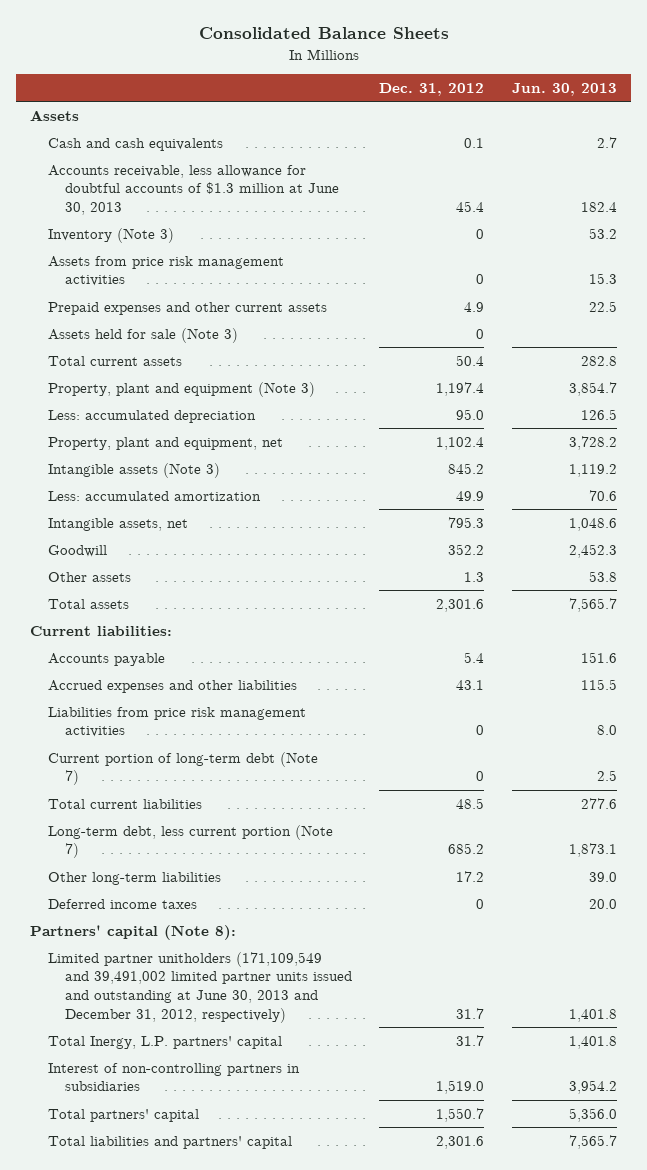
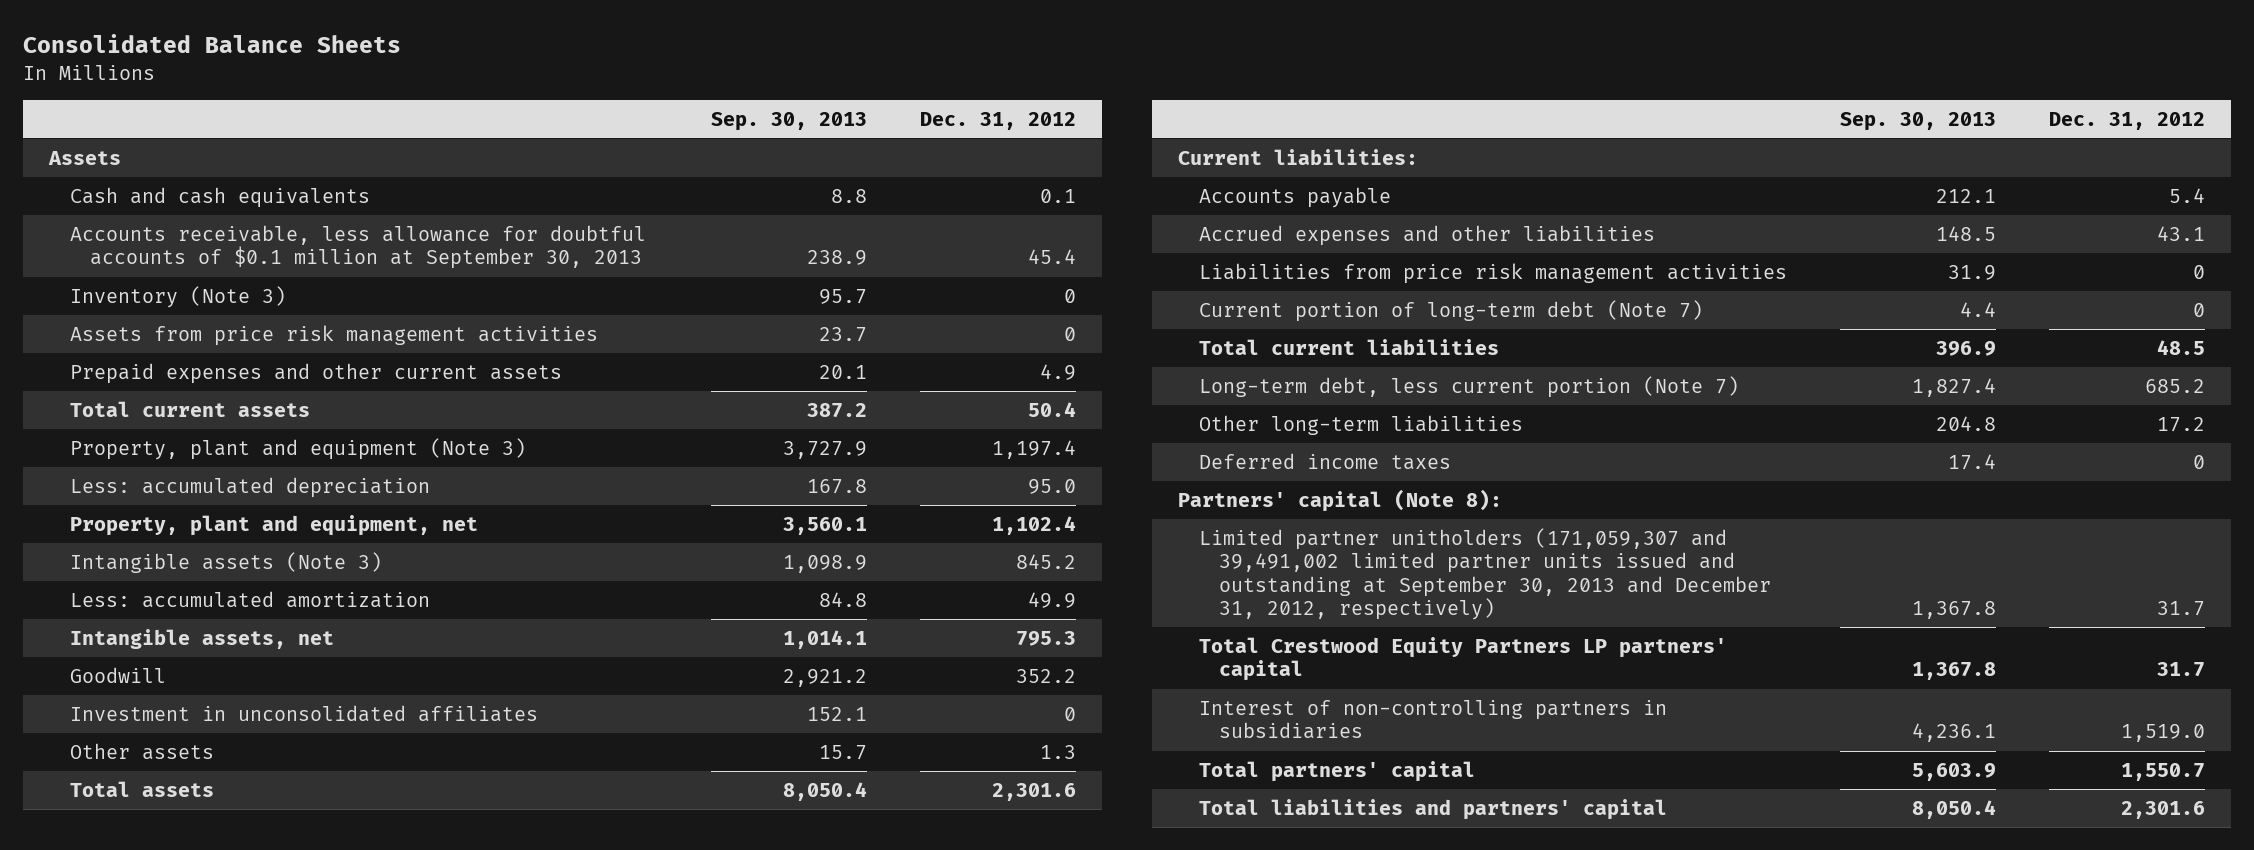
[512,82,618,96] Jun. 30, 2013 -> none
none -> [710,111,867,131] Sep. 30, 2013
[47,164,339,215] Accounts receivable, less allowance for doubtful accounts of $1.3 million at June 30, 2013 -> [69,225,646,270] Accounts receivable, less allowance for doubtful accounts of $0.1 million at September 30, 2013
[47,327,238,343] Assets held for sale (Note 3) -> none
none -> [69,705,538,723] Investment in unconsolidated affiliates
[47,951,352,1023] Limited partner unitholders (171,109,549 and 39,491,002 limited partner units issued and outstanding at June 30, 2013 and December 31, 2012, respectively) -> [1198,528,1772,621] Limited partner unitholders (171,059,307 and 39,491,002 limited partner units issued and outstanding at September 30, 2013 and December 31, 2012, respectively)
[47,1035,282,1049] Total Inergy, L.P. partners' capital -> [1198,637,1727,682] Total Crestwood Equity Partners LP partners' capital

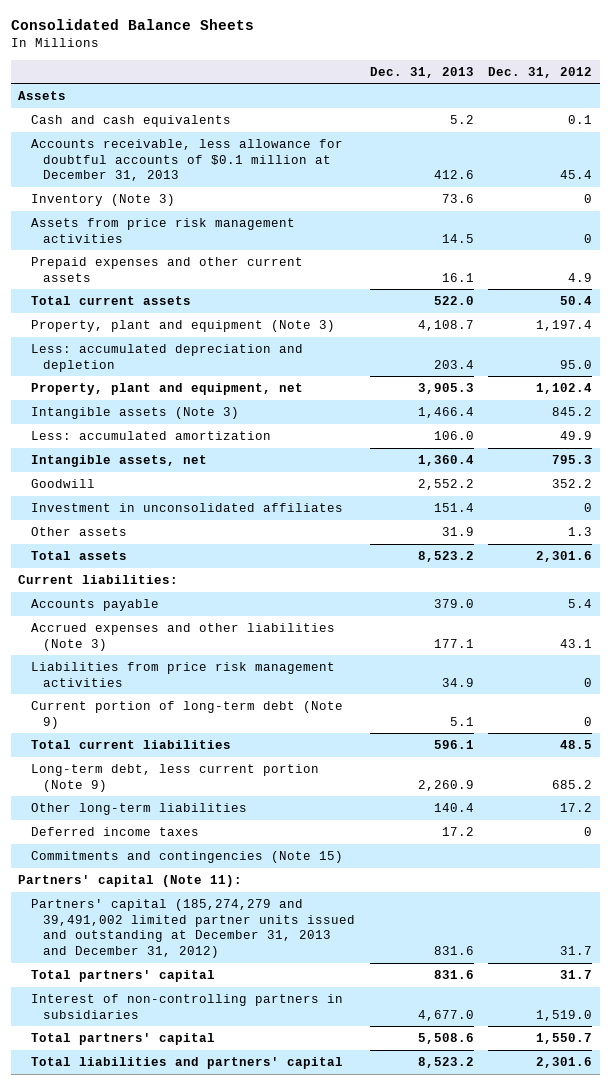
[710,111,867,131] Sep. 30, 2013 -> none
none -> [369,66,474,78] Dec. 31, 2013
[69,225,646,270] Accounts receivable, less allowance for doubtful accounts of $0.1 million at September 30, 2013 -> [30,138,343,182] Accounts receivable, less allowance for doubtful accounts of $0.1 million at December 31, 2013
[69,477,430,499] Less: accumulated depreciation -> [30,343,303,372] Less: accumulated depreciation and depletion
[1198,225,1655,247] Accrued expenses and other liabilities -> [30,622,335,651] Accrued expenses and other liabilities (Note 3)
[1198,300,1703,323] Current portion of long-term debt (Note 7) -> [30,700,343,729] Current portion of long-term debt (Note 9)
[1198,376,1739,399] Long-term debt, less current portion (Note 7) -> [30,763,319,792] Long-term debt, less current portion (Note 9)
none -> [30,850,343,863] Commitments and contingencies (Note 15)
[1178,489,1503,513] Partners' capital (Note 8): -> [18,874,243,887] Partners' capital (Note 11):
[1198,528,1772,621] Limited partner unitholders (171,059,307 and 39,491,002 limited partner units issued and outstanding at September 30, 2013 and December 31, 2012, respectively) -> [30,898,355,959] Partners' capital (185,274,279 and 39,491,002 limited partner units issued and outstanding at December 31, 2013 and December 31, 2012)
[1198,637,1727,682] Total Crestwood Equity Partners LP partners' capital -> [30,969,215,982] Total partners' capital

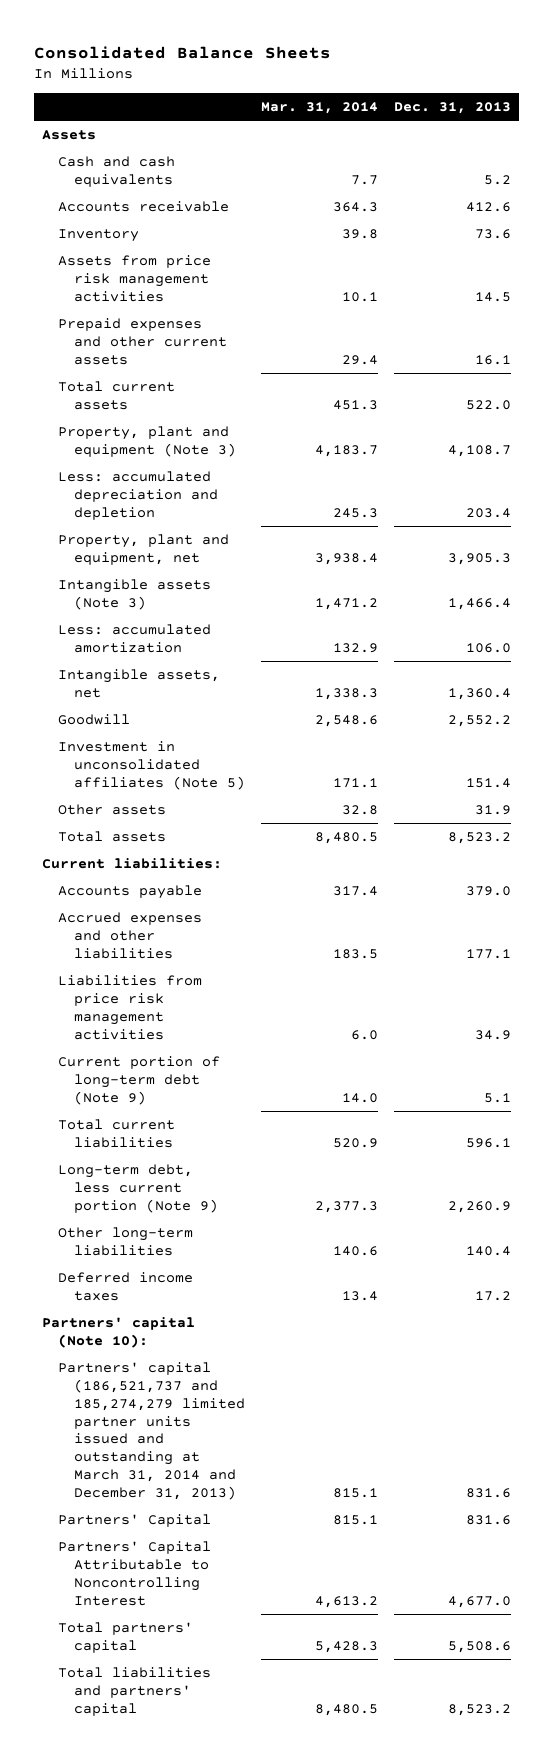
[488,66,593,78] Dec. 31, 2012 -> none
none -> [261,102,379,115] Mar. 31, 2014
[30,138,343,182] Accounts receivable, less allowance for doubtful accounts of $0.1 million at December 31, 2013 -> [58,200,230,212] Accounts receivable
[30,193,175,206] Inventory (Note 3) -> [58,228,140,242] Inventory
[30,502,343,512] Investment in unconsolidated affiliates -> [58,740,246,790] Investment in unconsolidated affiliates (Note 5)
[30,622,335,651] Accrued expenses and other liabilities (Note 3) -> [58,911,203,959] Accrued expenses and other liabilities
[30,850,343,863] Commitments and contingencies (Note 15) -> none
[18,874,243,887] Partners' capital (Note 11): -> [42,1316,196,1348] Partners' capital (Note 10):
[30,898,355,959] Partners' capital (185,274,279 and 39,491,002 limited partner units issued and outstanding at December 31, 2013 and December 31, 2012) -> [58,1361,246,1501] Partners' capital (186,521,737 and 185,274,279 limited partner units issued and outstanding at March 31, 2014 and December 31, 2013)
[30,969,215,982] Total partners' capital -> [58,1513,212,1527] Partners' Capital
[30,993,343,1019] Interest of non-controlling partners in subsidiaries -> [58,1540,212,1606] Partners' Capital Attributable to Noncontrolling Interest

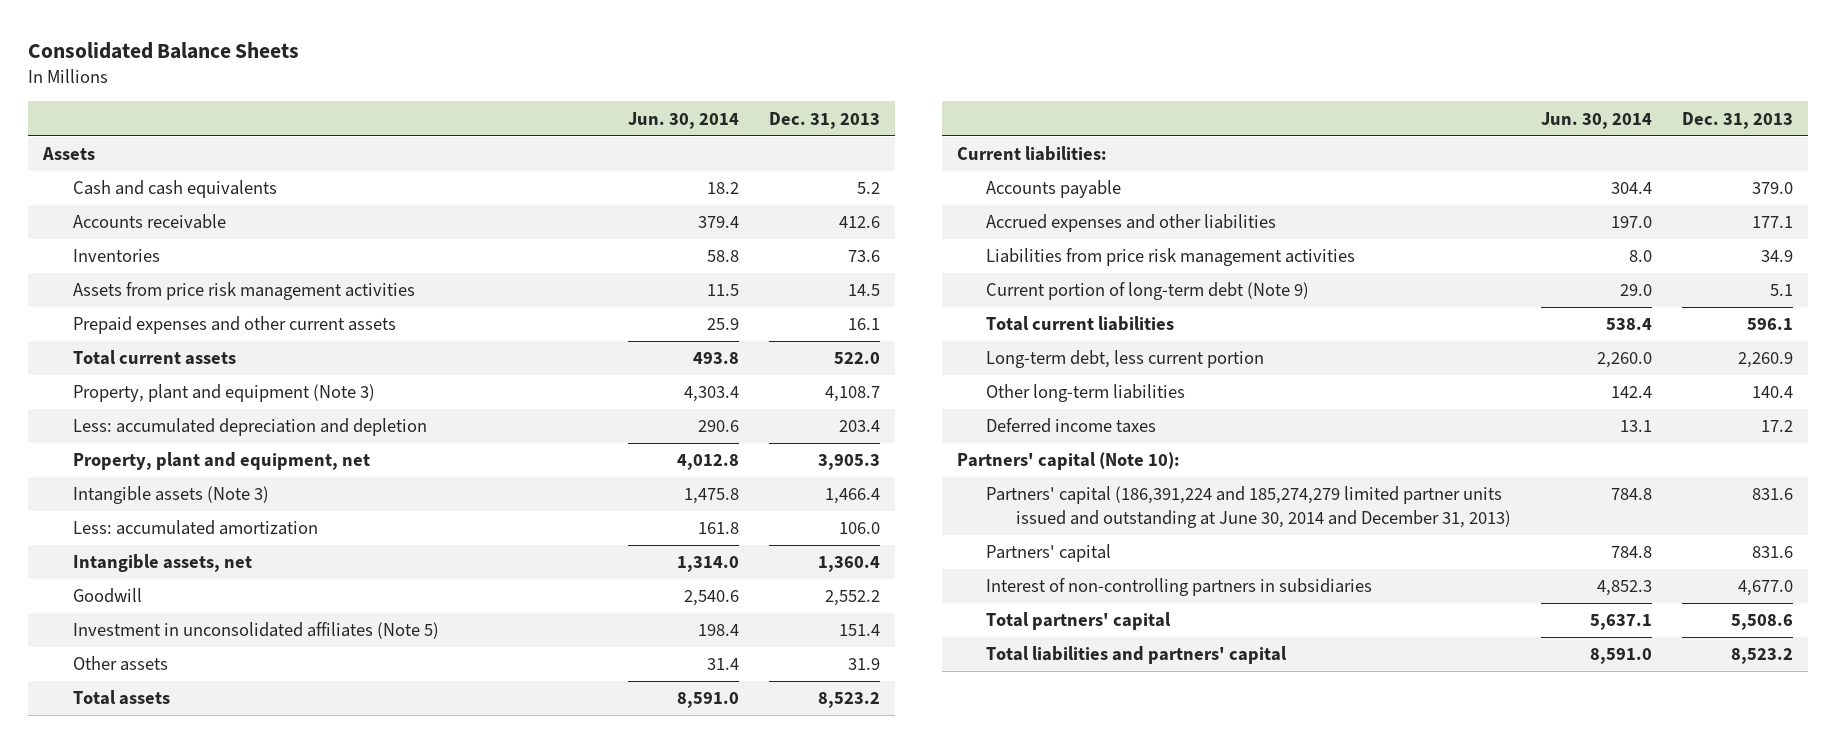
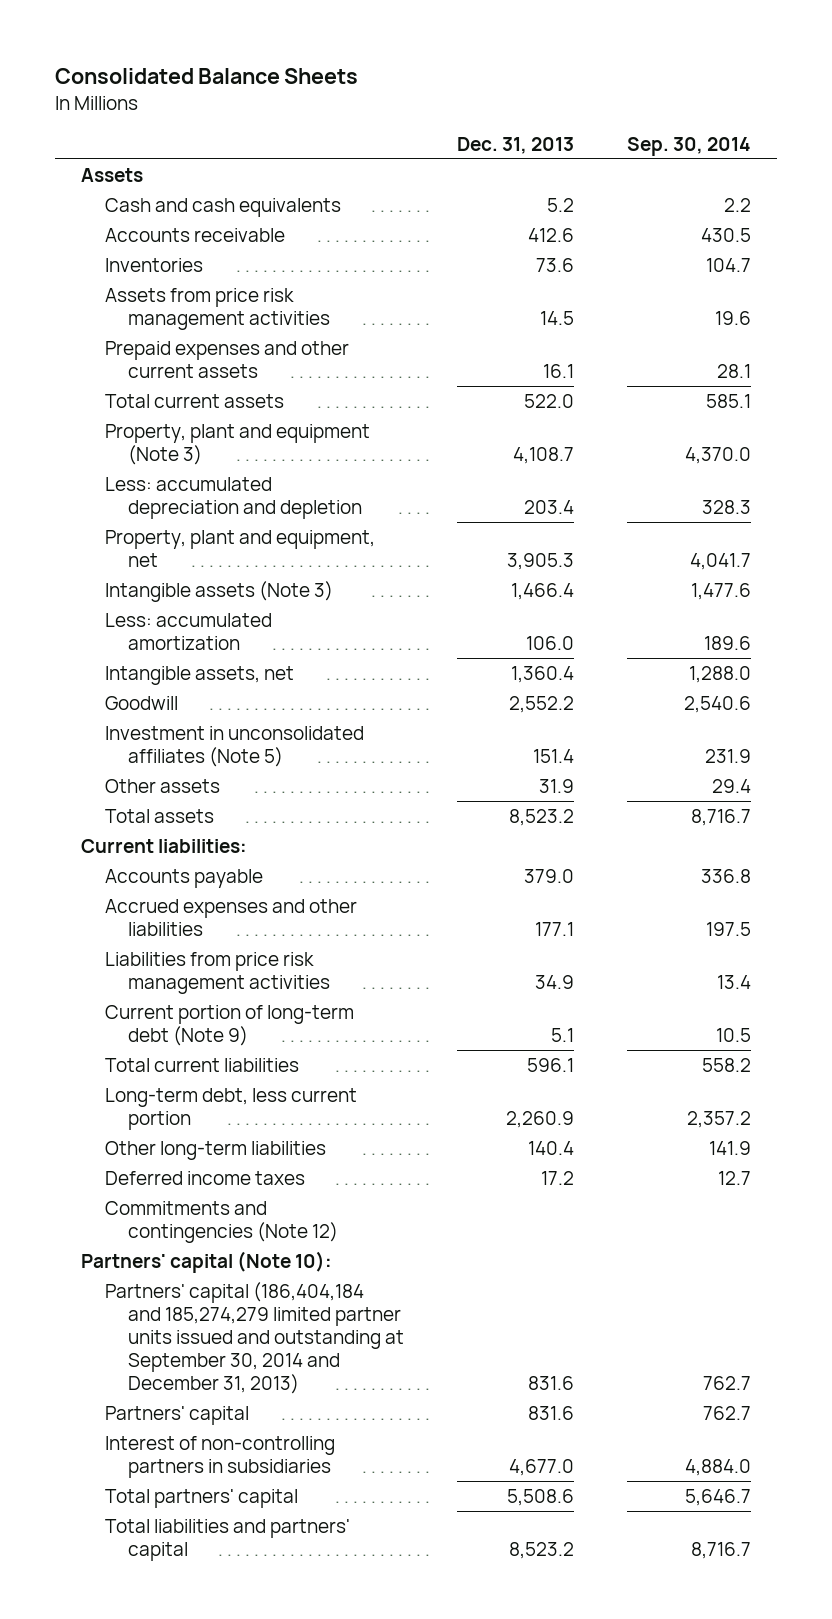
[627,111,739,129] Jun. 30, 2014 -> none
none -> [626,136,751,156] Sep. 30, 2014
none -> [104,1200,338,1243] Commitments and contingencies (Note 12)
[986,486,1512,528] Partners' capital (186,391,224 and 185,274,279 limited partner units issued and outstanding at June 30, 2014 and December 31, 2013) -> [104,1281,404,1394] Partners' capital (186,404,184 and 185,274,279 limited partner units issued and outstanding at September 30, 2014 and December 31, 2013)

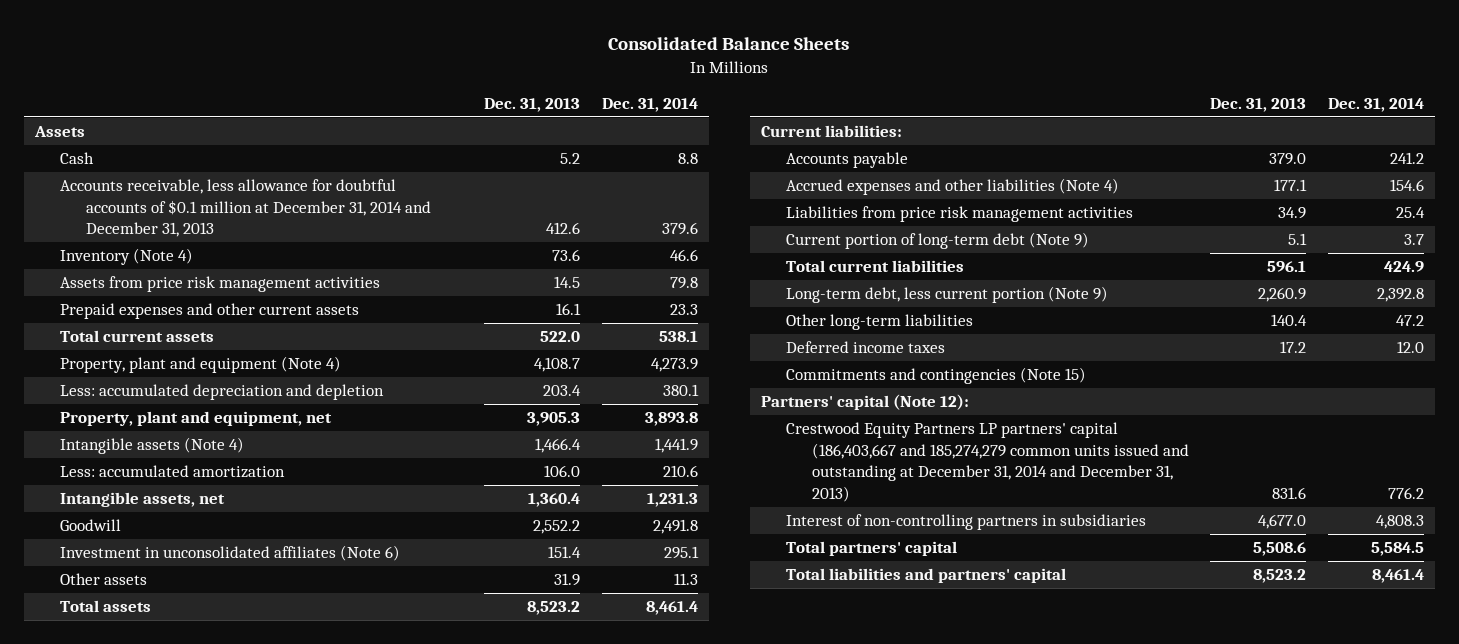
[626,136,751,156] Sep. 30, 2014 -> none
none -> [601,97,698,112] Dec. 31, 2014
[104,197,341,217] Cash and cash equivalents -> [60,152,95,165] Cash
[104,227,285,242] Accounts receivable -> [60,179,431,238] Accounts receivable, less allowance for doubtful accounts of $0.1 million at December 31, 2014 and December 31, 2013
[104,257,203,272] Inventories -> [60,248,194,266] Inventory (Note 4)
[104,423,370,465] Property, plant and equipment (Note 3) -> [60,356,342,374] Property, plant and equipment (Note 4)
[104,580,333,602] Intangible assets (Note 3) -> [60,437,245,455] Intangible assets (Note 4)
[104,725,364,767] Investment in unconsolidated affiliates (Note 5) -> [60,545,401,562] Investment in unconsolidated affiliates (Note 6)
[104,898,357,936] Accrued expenses and other liabilities -> [786,178,1120,196] Accrued expenses and other liabilities (Note 4)
[104,1087,357,1130] Long-term debt, less current portion -> [786,286,1109,304] Long-term debt, less current portion (Note 9)
[104,1405,249,1425] Partners' capital -> none
[104,1200,338,1243] Commitments and contingencies (Note 12) -> [786,367,1087,385] Commitments and contingencies (Note 15)
[81,1250,333,1273] Partners' capital (Note 10): -> [761,394,970,411] Partners' capital (Note 12):
[104,1281,404,1394] Partners' capital (186,404,184 and 185,274,279 limited partner units issued and outstanding at September 30, 2014 and December 31, 2013) -> [786,422,1189,502] Crestwood Equity Partners LP partners' capital (186,403,667 and 185,274,279 common units issued and outstanding at December 31, 2014 and December 31, 2013)

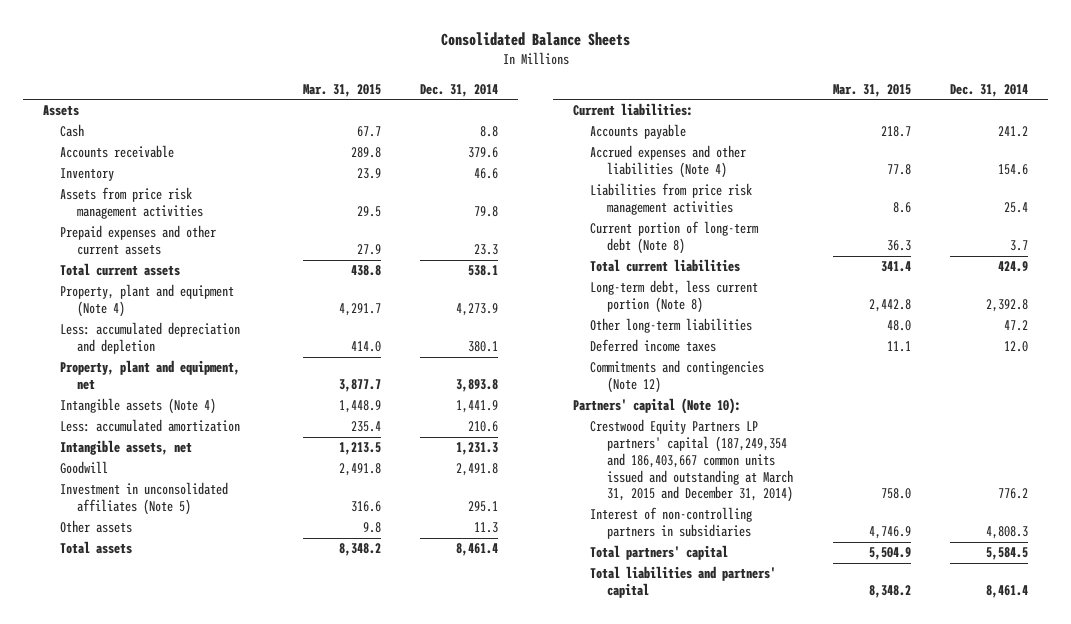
[484,97,581,112] Dec. 31, 2013 -> none
none -> [302,83,381,97] Mar. 31, 2015
[60,179,431,238] Accounts receivable, less allowance for doubtful accounts of $0.1 million at December 31, 2014 and December 31, 2013 -> [59,145,174,159] Accounts receivable
[60,248,194,266] Inventory (Note 4) -> [59,168,114,182] Inventory
[60,545,401,562] Investment in unconsolidated affiliates (Note 6) -> [59,482,228,516] Investment in unconsolidated affiliates (Note 5)
[786,232,1090,250] Current portion of long-term debt (Note 9) -> [589,221,759,255] Current portion of long-term debt (Note 8)
[786,286,1109,304] Long-term debt, less current portion (Note 9) -> [589,280,758,314] Long-term debt, less current portion (Note 8)
[786,367,1087,385] Commitments and contingencies (Note 15) -> [589,360,764,394] Commitments and contingencies (Note 12)
[761,394,970,411] Partners' capital (Note 12): -> [573,398,742,415] Partners' capital (Note 10):
[786,422,1189,502] Crestwood Equity Partners LP partners' capital (186,403,667 and 185,274,279 common units issued and outstanding at December 31, 2014 and December 31, 2013) -> [589,419,793,503] Crestwood Equity Partners LP partners' capital (187,249,354 and 186,403,667 common units issued and outstanding at March 31, 2015 and December 31, 2014)

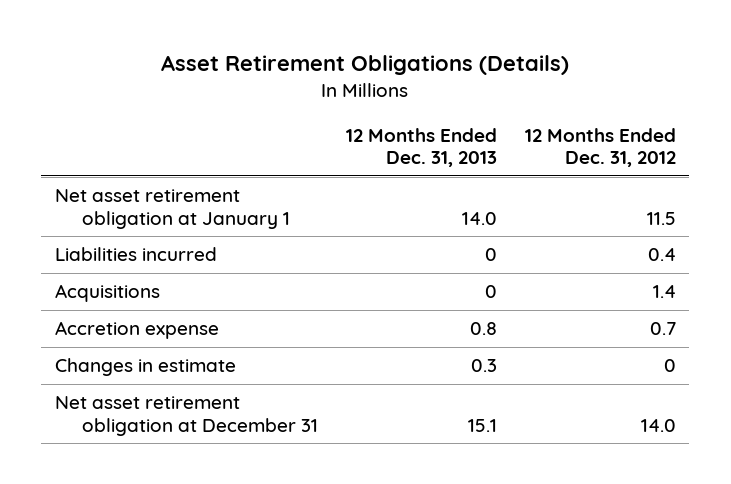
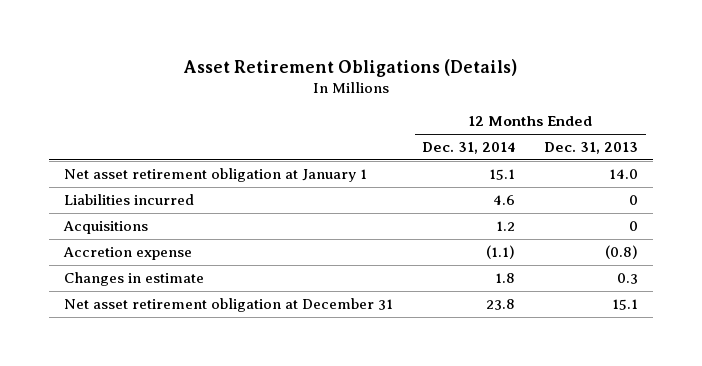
[524,127,676,167] 12 Months Ended Dec. 31, 2012 -> none
none -> [421,142,515,155] Dec. 31, 2014
[469,322,497,336] 0.8 -> [605,245,639,260] (0.8)

